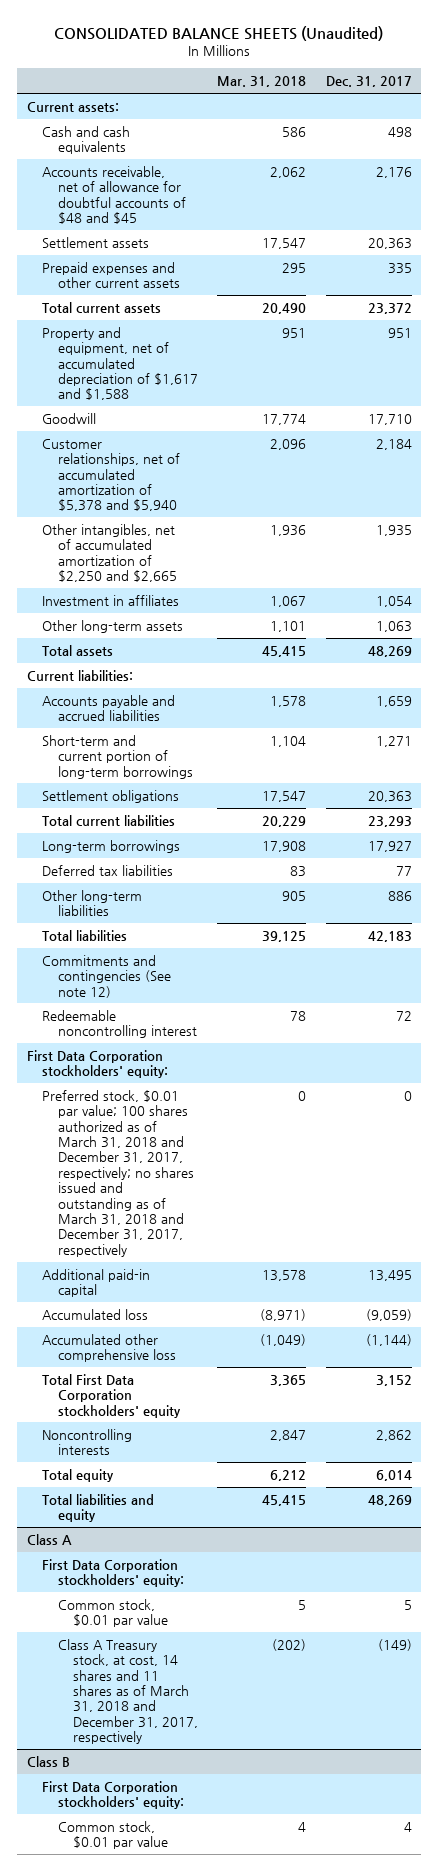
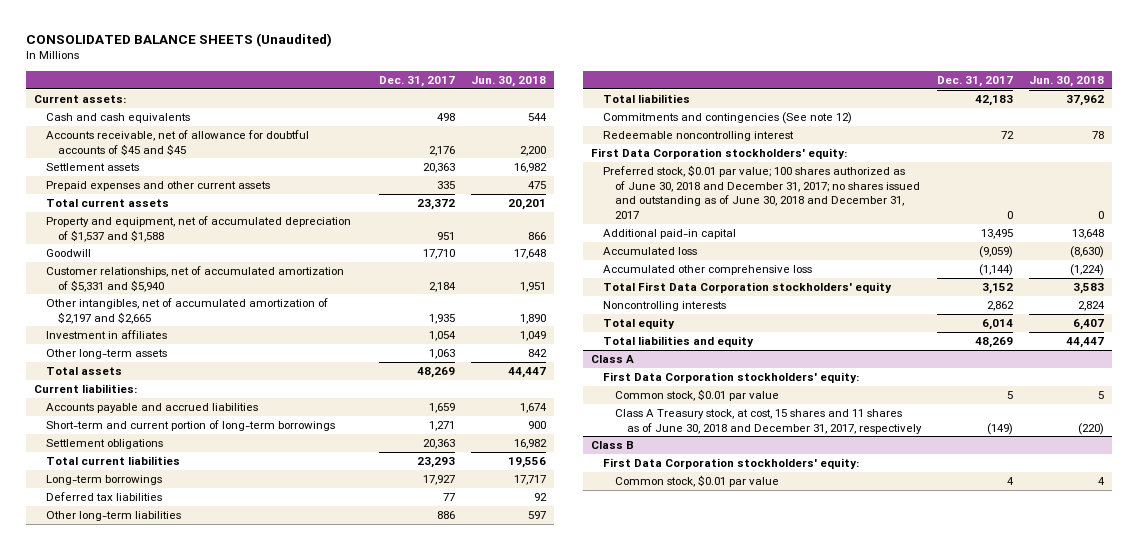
[217,76,307,88] Mar. 31, 2018 -> none
none -> [471,76,547,88] Jun. 30, 2018
[42,165,186,225] Accounts receivable, net of allowance for doubtful accounts of $48 and $45 -> [45,129,309,155] Accounts receivable, net of allowance for doubtful accounts of $45 and $45
[42,326,198,401] Property and equipment, net of accumulated depreciation of $1,617 and $1,588 -> [45,215,351,242] Property and equipment, net of accumulated depreciation of $1,537 and $1,588
[42,438,180,512] Customer relationships, net of accumulated amortization of $5,378 and $5,940 -> [45,265,344,292] Customer relationships, net of accumulated amortization of $5,331 and $5,940
[42,523,177,583] Other intangibles, net of accumulated amortization of $2,250 and $2,665 -> [45,297,328,324] Other intangibles, net of accumulated amortization of $2,197 and $2,665
[42,1089,194,1257] Preferred stock, $0.01 par value; 100 shares authorized as of March 31, 2018 and December 31, 2017, respectively; no shares issued and outstanding as of March 31, 2018 and December 31, 2017, respectively -> [603,164,921,220] Preferred stock, $0.01 par value; 100 shares authorized as of June 30, 2018 and December 31, 2017; no shares issued and outstanding as of June 30, 2018 and December 31, 2017
[57,1638,199,1745] Class A Treasury stock, at cost, 14 shares and 11 shares as of March 31, 2018 and December 31, 2017, respectively -> [615,408,923,434] Class A Treasury stock, at cost, 15 shares and 11 shares as of June 30, 2018 and December 31, 2017, respectively

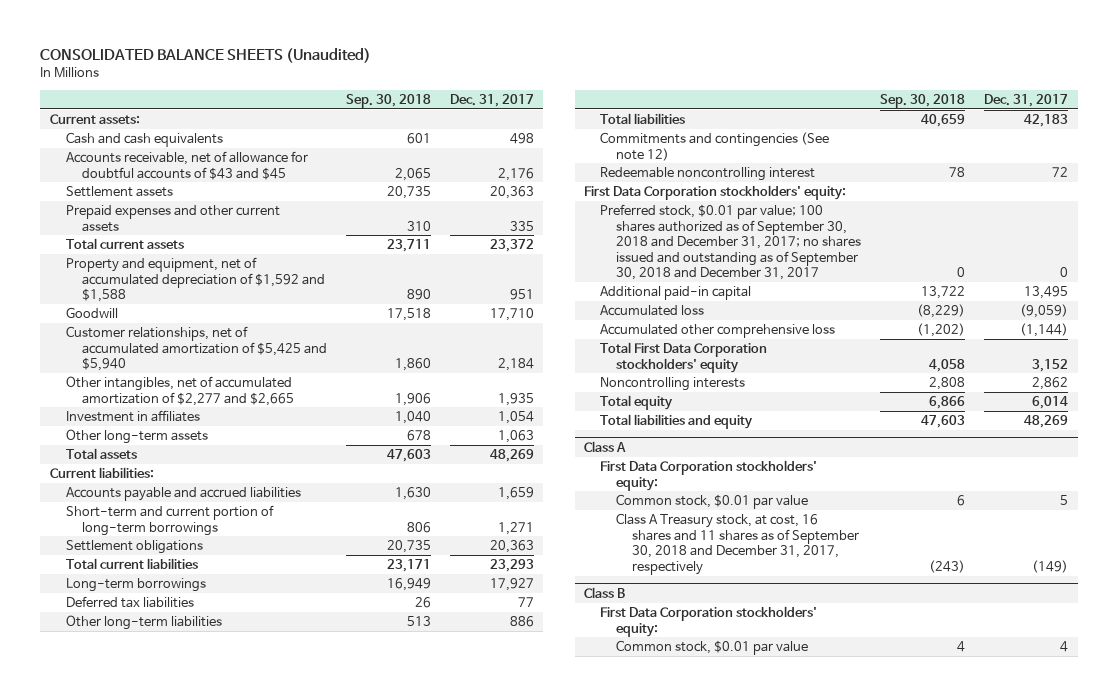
[471,76,547,88] Jun. 30, 2018 -> none
none -> [345,93,431,108] Sep. 30, 2018
[45,129,309,155] Accounts receivable, net of allowance for doubtful accounts of $45 and $45 -> [65,151,308,180] Accounts receivable, net of allowance for doubtful accounts of $43 and $45
[45,215,351,242] Property and equipment, net of accumulated depreciation of $1,537 and $1,588 -> [65,257,325,303] Property and equipment, net of accumulated depreciation of $1,592 and $1,588
[45,265,344,292] Customer relationships, net of accumulated amortization of $5,331 and $5,940 -> [65,326,327,372] Customer relationships, net of accumulated amortization of $5,425 and $5,940
[45,297,328,324] Other intangibles, net of accumulated amortization of $2,197 and $2,665 -> [65,376,294,406] Other intangibles, net of accumulated amortization of $2,277 and $2,665
[603,164,921,220] Preferred stock, $0.01 par value; 100 shares authorized as of June 30, 2018 and December 31, 2017; no shares issued and outstanding as of June 30, 2018 and December 31, 2017 -> [600,204,862,281] Preferred stock, $0.01 par value; 100 shares authorized as of September 30, 2018 and December 31, 2017; no shares issued and outstanding as of September 30, 2018 and December 31, 2017
[615,408,923,434] Class A Treasury stock, at cost, 15 shares and 11 shares as of June 30, 2018 and December 31, 2017, respectively -> [616,513,860,575] Class A Treasury stock, at cost, 16 shares and 11 shares as of September 30, 2018 and December 31, 2017, respectively

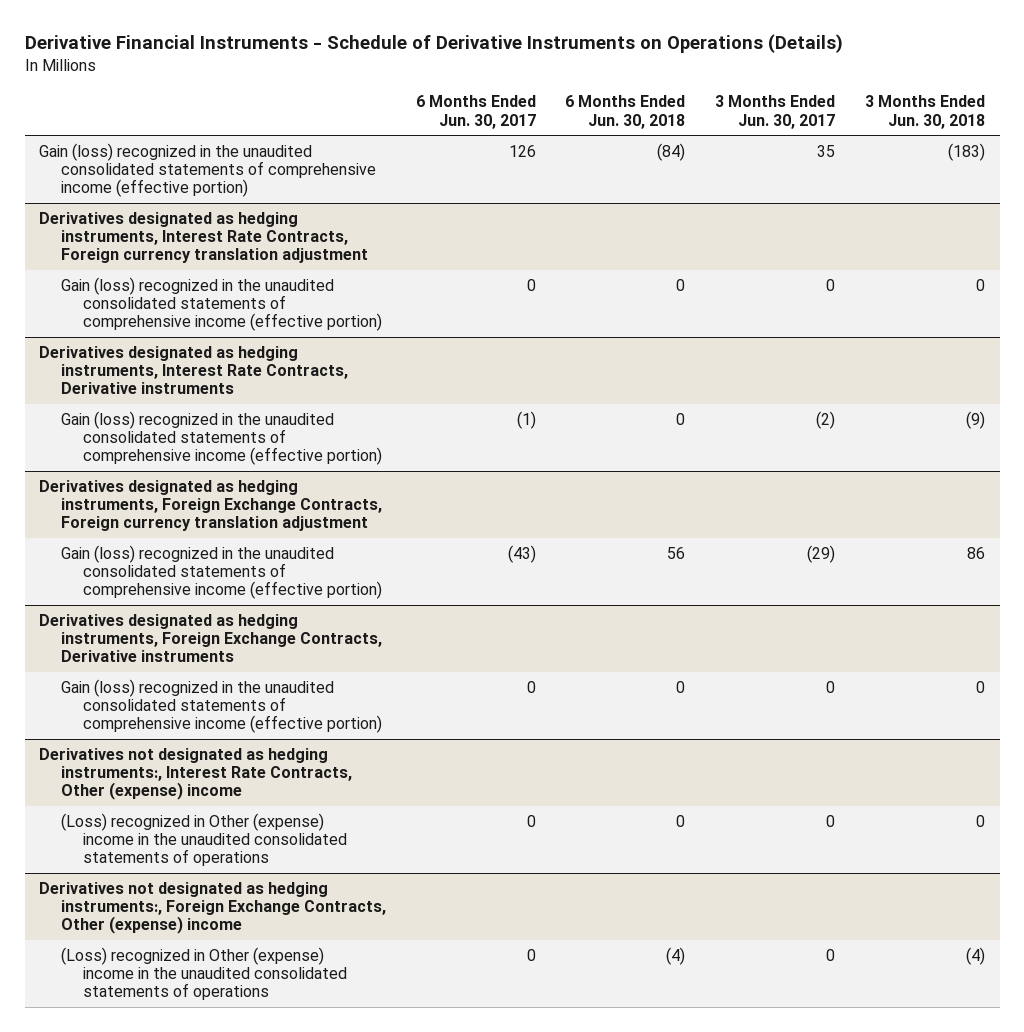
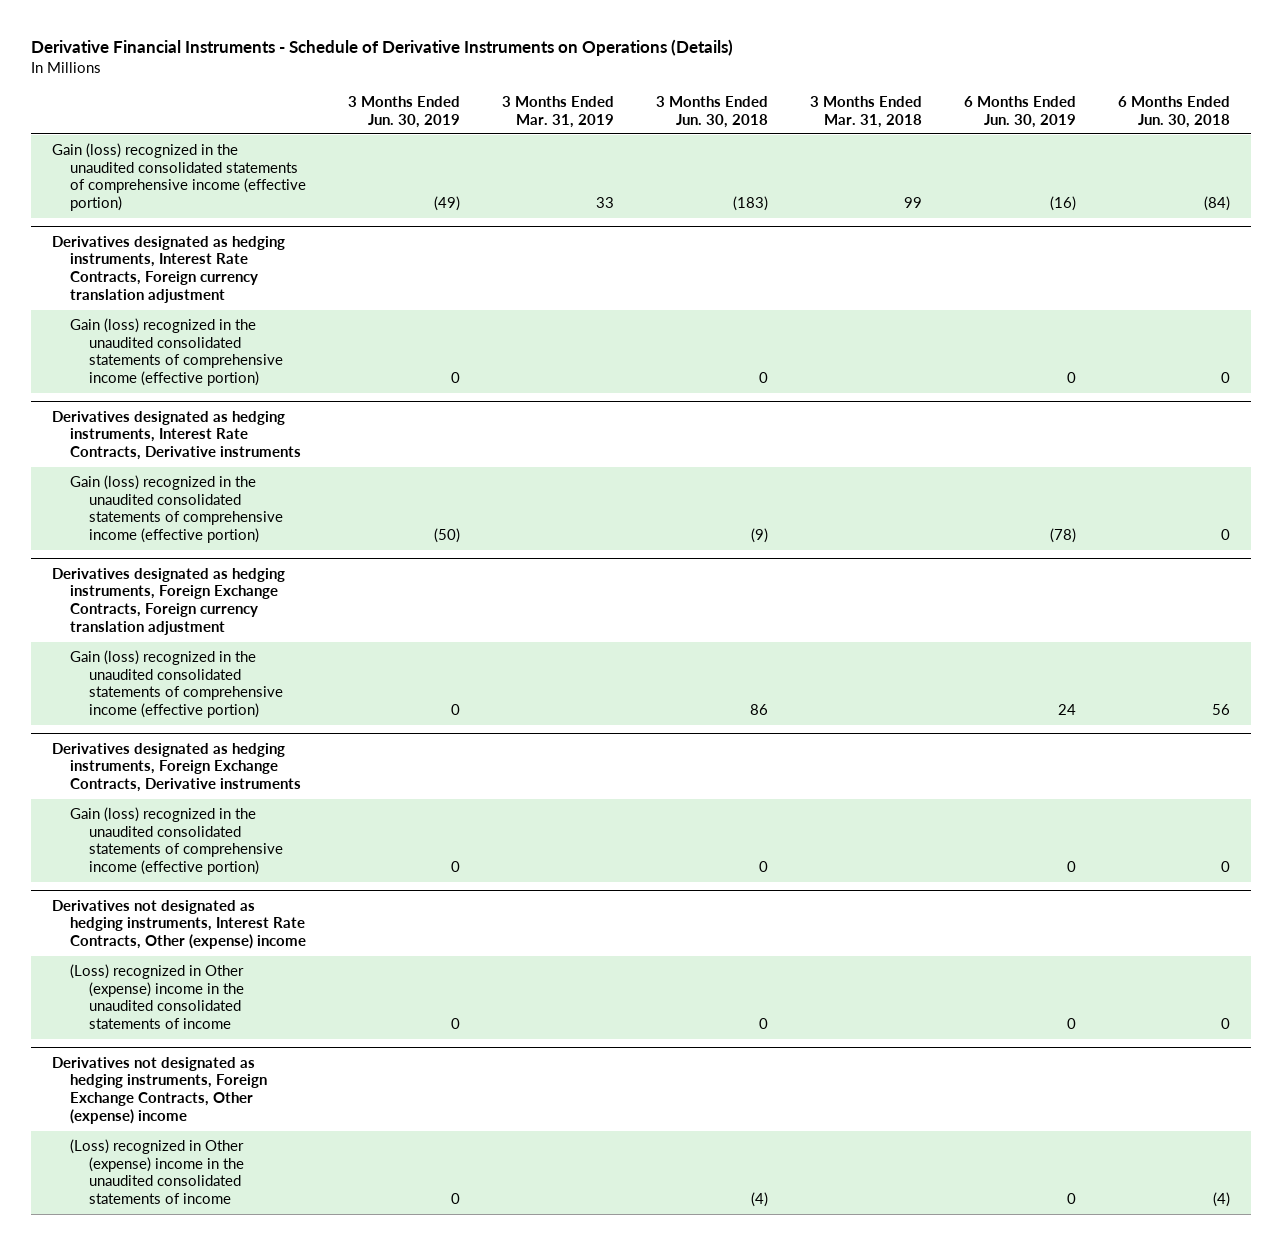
[415,95,536,129] 6 Months Ended Jun. 30, 2017 -> none
[715,95,836,129] 3 Months Ended Jun. 30, 2017 -> none
none -> [348,95,461,128] 3 Months Ended Jun. 30, 2019
none -> [502,95,615,128] 3 Months Ended Mar. 31, 2019
none -> [810,95,923,128] 3 Months Ended Mar. 31, 2018
none -> [964,95,1077,128] 6 Months Ended Jun. 30, 2019
[39,747,353,801] Derivatives not designated as hedging instruments:, Interest Rate Contracts, Other (expense) income -> [51,899,307,950] Derivatives not designated as hedging instruments, Interest Rate Contracts, Other (expense) income
[61,812,347,867] (Loss) recognized in Other (expense) income in the unaudited consolidated statements of operations -> [70,963,245,1030] (Loss) recognized in Other (expense) income in the unaudited consolidated statements of income
[39,881,387,935] Derivatives not designated as hedging instruments:, Foreign Exchange Contracts, Other (expense) income -> [51,1056,268,1125] Derivatives not designated as hedging instruments, Foreign Exchange Contracts, Other (expense) income
[61,946,347,1001] (Loss) recognized in Other (expense) income in the unaudited consolidated statements of operations -> [70,1138,245,1205] (Loss) recognized in Other (expense) income in the unaudited consolidated statements of income

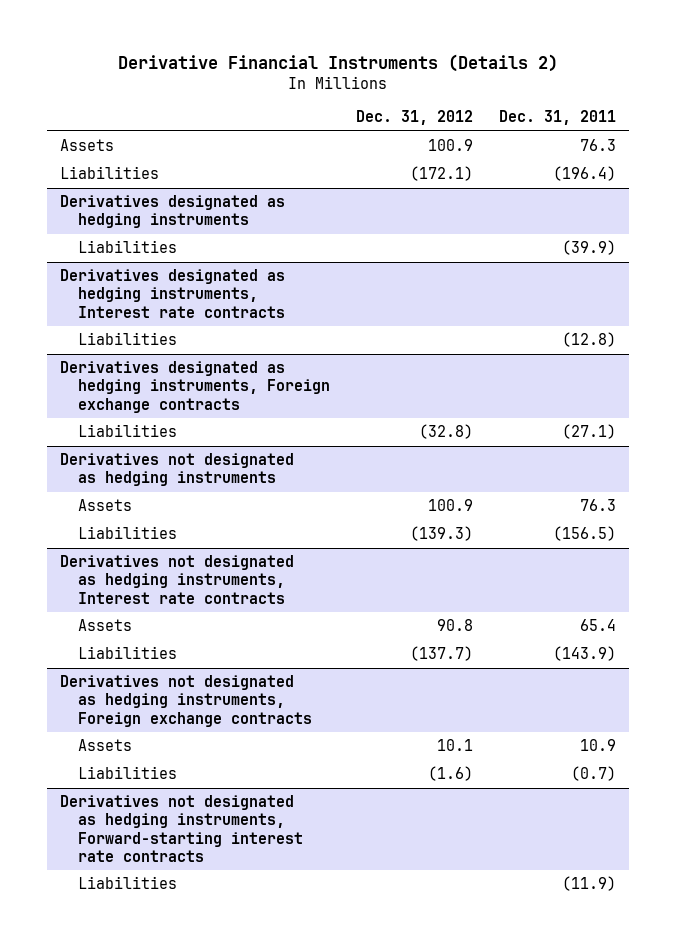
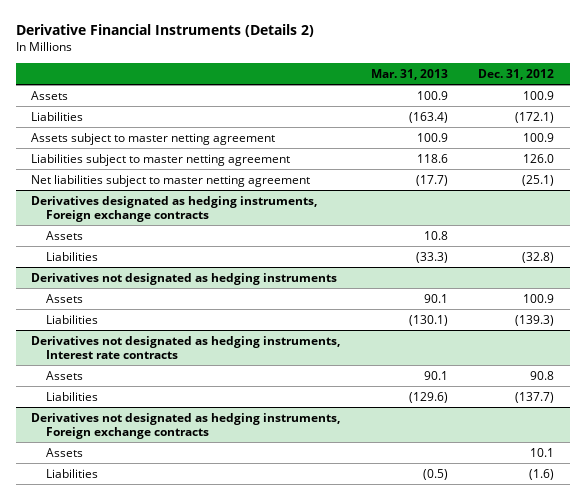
[498,110,616,126] Dec. 31, 2011 -> none
none -> [370,68,448,80] Mar. 31, 2013
[59,195,285,229] Derivatives designated as hedging instruments -> none
[77,240,177,254] Liabilities -> none
[59,269,285,318] Derivatives designated as hedging instruments, Interest rate contracts -> none
[77,332,177,346] Liabilities -> none
none -> [31,132,276,145] Assets subject to master netting agreement
none -> [31,153,291,166] Liabilities subject to master netting agreement
none -> [31,174,311,187] Net liabilities subject to master netting agreement
none -> [45,230,83,240] Assets
[59,795,303,862] Derivatives not designated as hedging instruments, Forward-starting interest rate contracts -> none
[77,876,177,890] Liabilities -> none

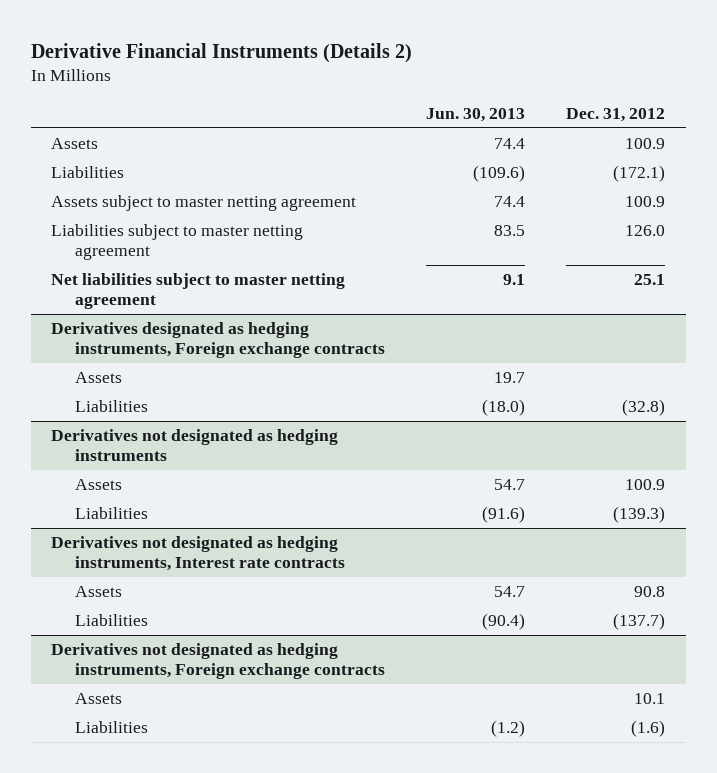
[370,68,448,80] Mar. 31, 2013 -> none
none -> [426,107,526,122] Jun. 30, 2013
[522,174,555,186] (25.1) -> [634,274,666,286] 25.1

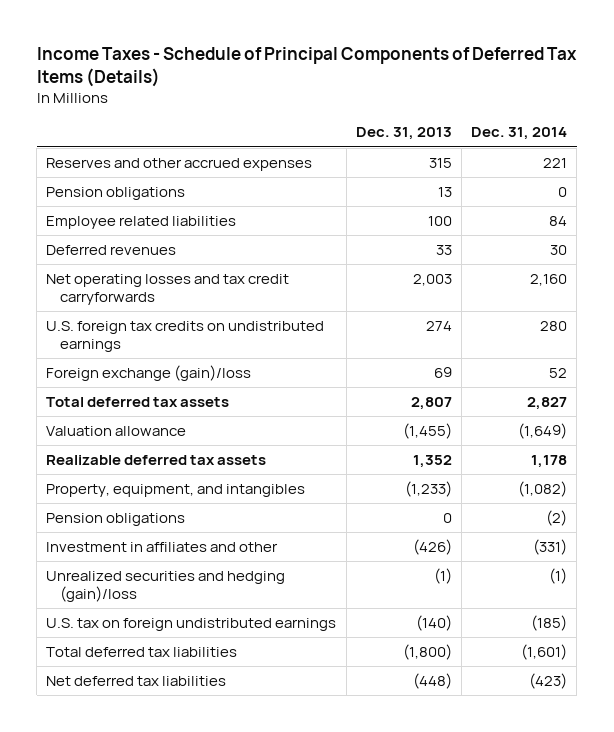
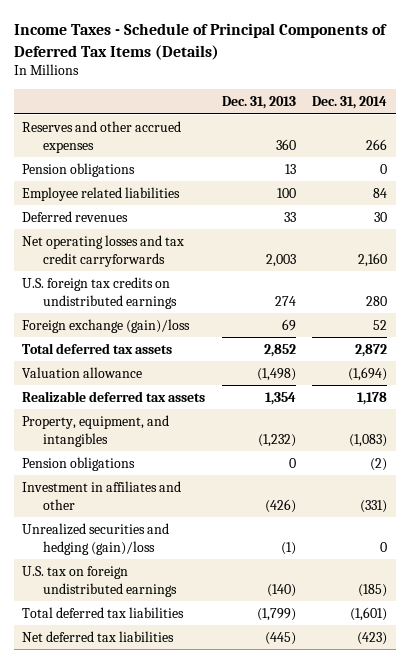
[428,157,452,168] 315 -> [275,138,296,150] 360
[543,157,568,168] 221 -> [366,138,388,150] 266
[410,396,452,410] 2,807 -> [263,343,296,357] 2,852
[527,396,568,410] 2,827 -> [355,343,388,357] 2,872
[402,422,452,439] (1,455) -> [256,367,296,381] (1,498)
[518,422,568,439] (1,649) -> [348,366,388,381] (1,694)
[412,454,452,468] 1,352 -> [264,391,296,405] 1,354
[404,480,452,497] (1,233) -> [257,433,296,447] (1,232)
[518,480,568,497] (1,082) -> [349,433,388,447] (1,083)
[549,567,568,584] (1) -> [380,541,388,552] 0
[402,643,452,660] (1,800) -> [256,607,296,621] (1,799)
[412,672,452,689] (448) -> [264,631,296,645] (445)

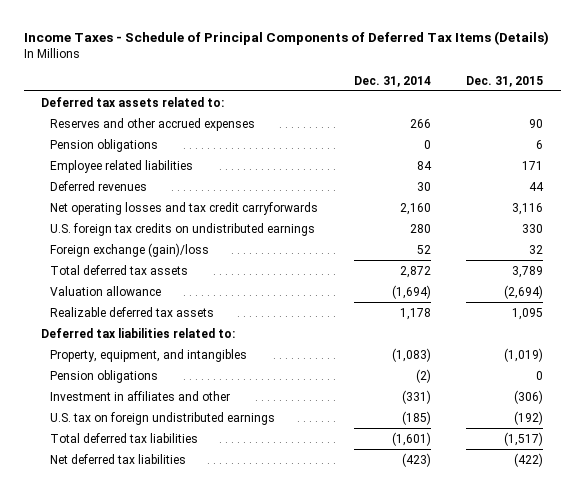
[221,96,296,110] Dec. 31, 2013 -> none
none -> [466,75,544,87] Dec. 31, 2015
none -> [41,96,225,107] Deferred tax assets related to:
none -> [41,327,236,338] Deferred tax liabilities related to:
[21,522,169,555] Unrealized securities and hedging (gain)/loss -> none

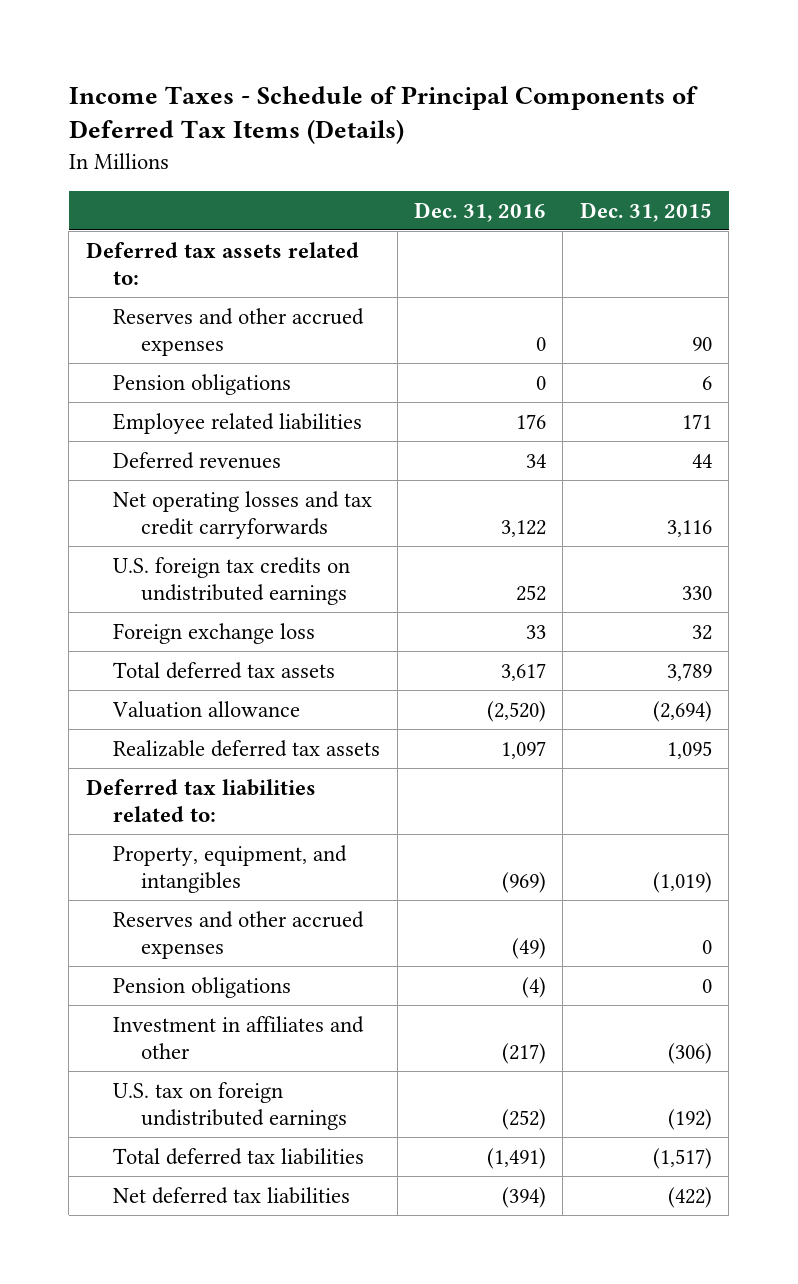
[353,75,431,87] Dec. 31, 2014 -> none
none -> [414,201,547,222] Dec. 31, 2016
[50,242,210,257] Foreign exchange (gain)/loss -> [113,622,316,644] Foreign exchange loss
none -> [113,910,365,960] Reserves and other accrued expenses

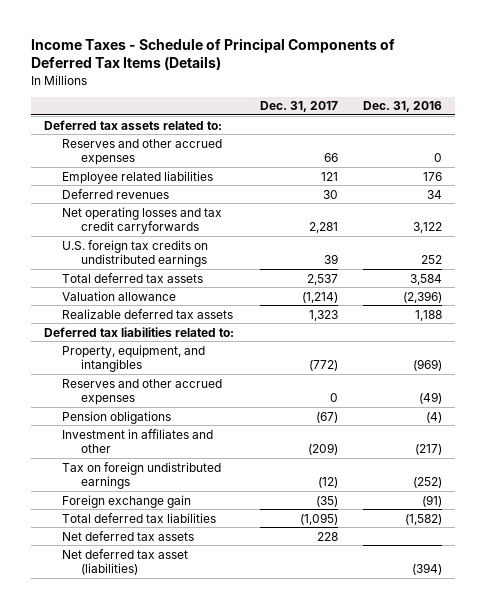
[579,201,712,222] Dec. 31, 2015 -> none
none -> [259,101,338,113] Dec. 31, 2017
[113,373,292,395] Pension obligations -> none
[113,622,316,644] Foreign exchange loss -> none
[501,662,547,681] 3,617 -> [410,273,443,285] 3,584
[487,700,547,722] (2,520) -> [403,290,443,303] (2,396)
[501,740,547,759] 1,097 -> [415,309,443,321] 1,188
[113,1081,347,1131] U.S. tax on foreign undistributed earnings -> [62,461,222,489] Tax on foreign undistributed earnings
none -> [62,494,192,508] Foreign exchange gain
[487,1147,547,1169] (1,491) -> [405,513,443,525] (1,582)
none -> [62,530,195,541] Net deferred tax assets
[113,1186,351,1204] Net deferred tax liabilities -> [62,548,189,575] Net deferred tax asset (liabilities)

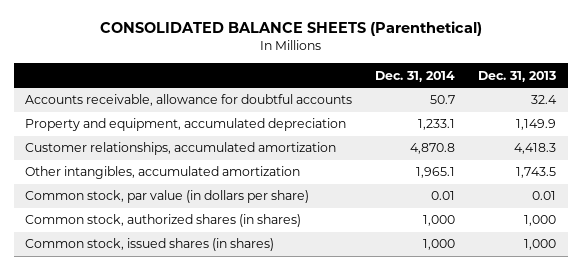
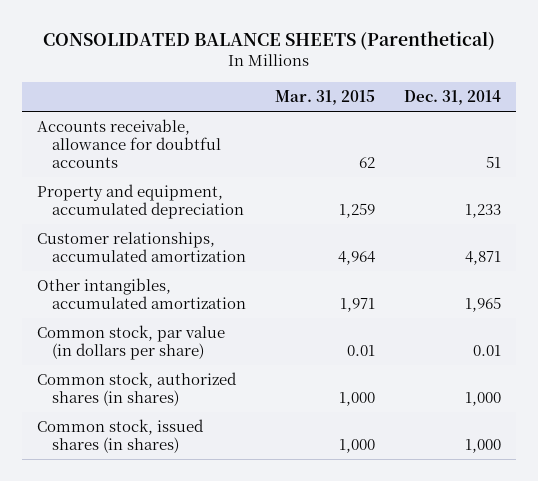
[478,70,557,82] Dec. 31, 2013 -> none
none -> [274,89,375,105] Mar. 31, 2015
[430,95,456,105] 50.7 -> [486,155,502,168] 51
[418,119,456,131] 1,233.1 -> [465,204,502,219] 1,233
[410,143,456,155] 4,870.8 -> [465,251,502,266] 4,871
[416,167,456,179] 1,965.1 -> [465,297,502,313] 1,965

